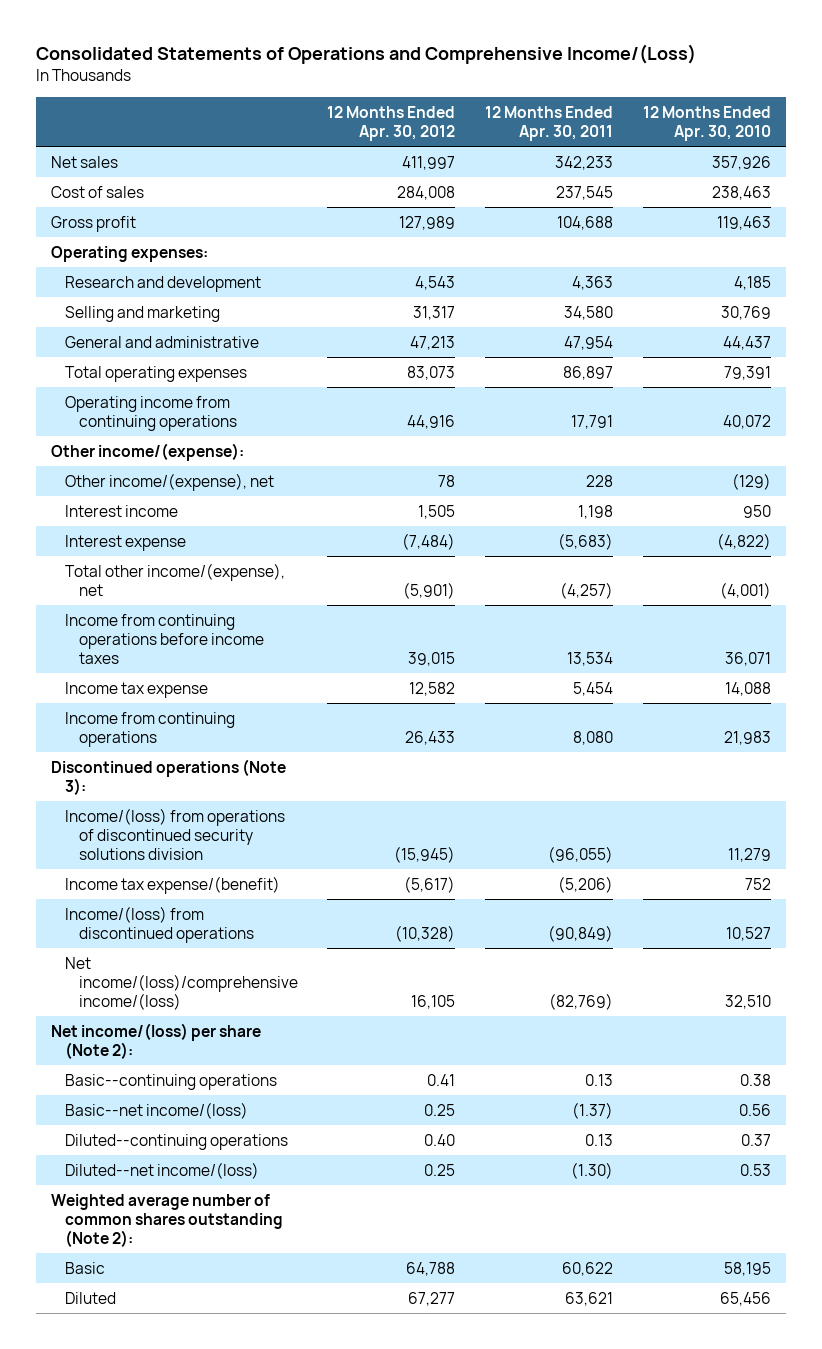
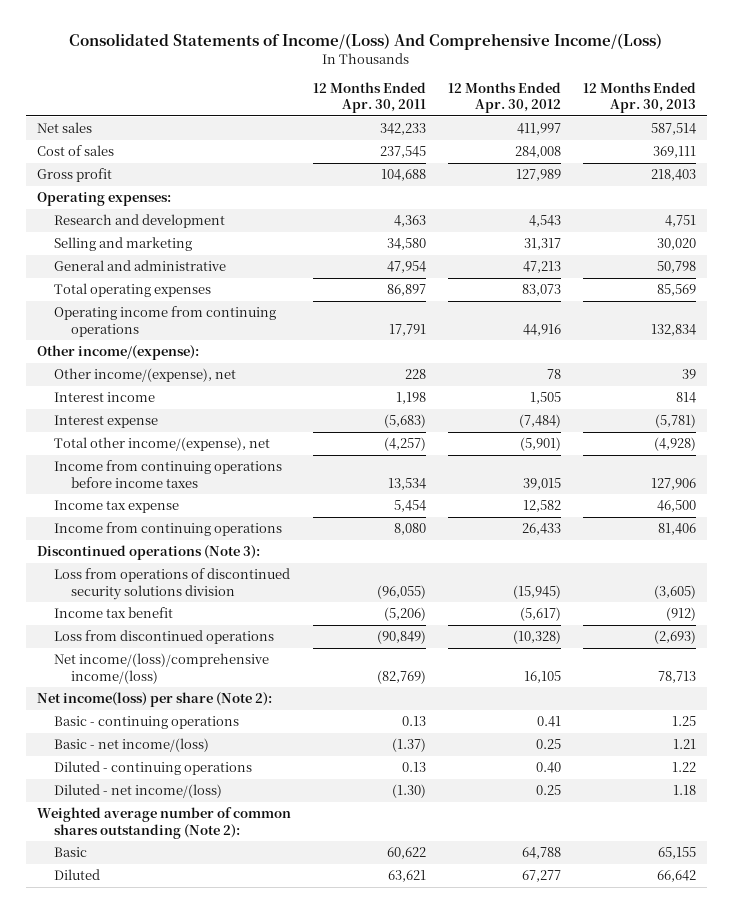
[36,44,697,65] Consolidated Statements of Operations and Comprehensive Income/(Loss) -> [69,33,663,51] Consolidated Statements of Income/(Loss) And Comprehensive Income/(Loss)
[642,105,771,141] 12 Months Ended Apr. 30, 2010 -> none
none -> [582,81,696,114] 12 Months Ended Apr. 30, 2013
[64,807,285,860] Income/(loss) from operations of discontinued security solutions division -> [53,568,290,600] Loss from operations of discontinued security solutions division
[64,875,280,894] Income tax expense/(benefit) -> [53,607,173,619] Income tax benefit
[64,905,254,943] Income/(loss) from discontinued operations -> [53,630,274,645] Loss from discontinued operations
[51,1022,262,1059] Net income/(loss) per share (Note 2): -> [36,692,272,708] Net income(loss) per share (Note 2):
[64,1073,277,1090] Basic--continuing operations -> [53,716,239,730] Basic - continuing operations
[64,1101,248,1119] Basic--net income/(loss) -> [53,738,209,753] Basic - net income/(loss)
[64,1133,288,1150] Diluted--continuing operations -> [53,761,252,776] Diluted - continuing operations
[64,1161,259,1179] Diluted--net income/(loss) -> [53,784,222,799] Diluted - net income/(loss)

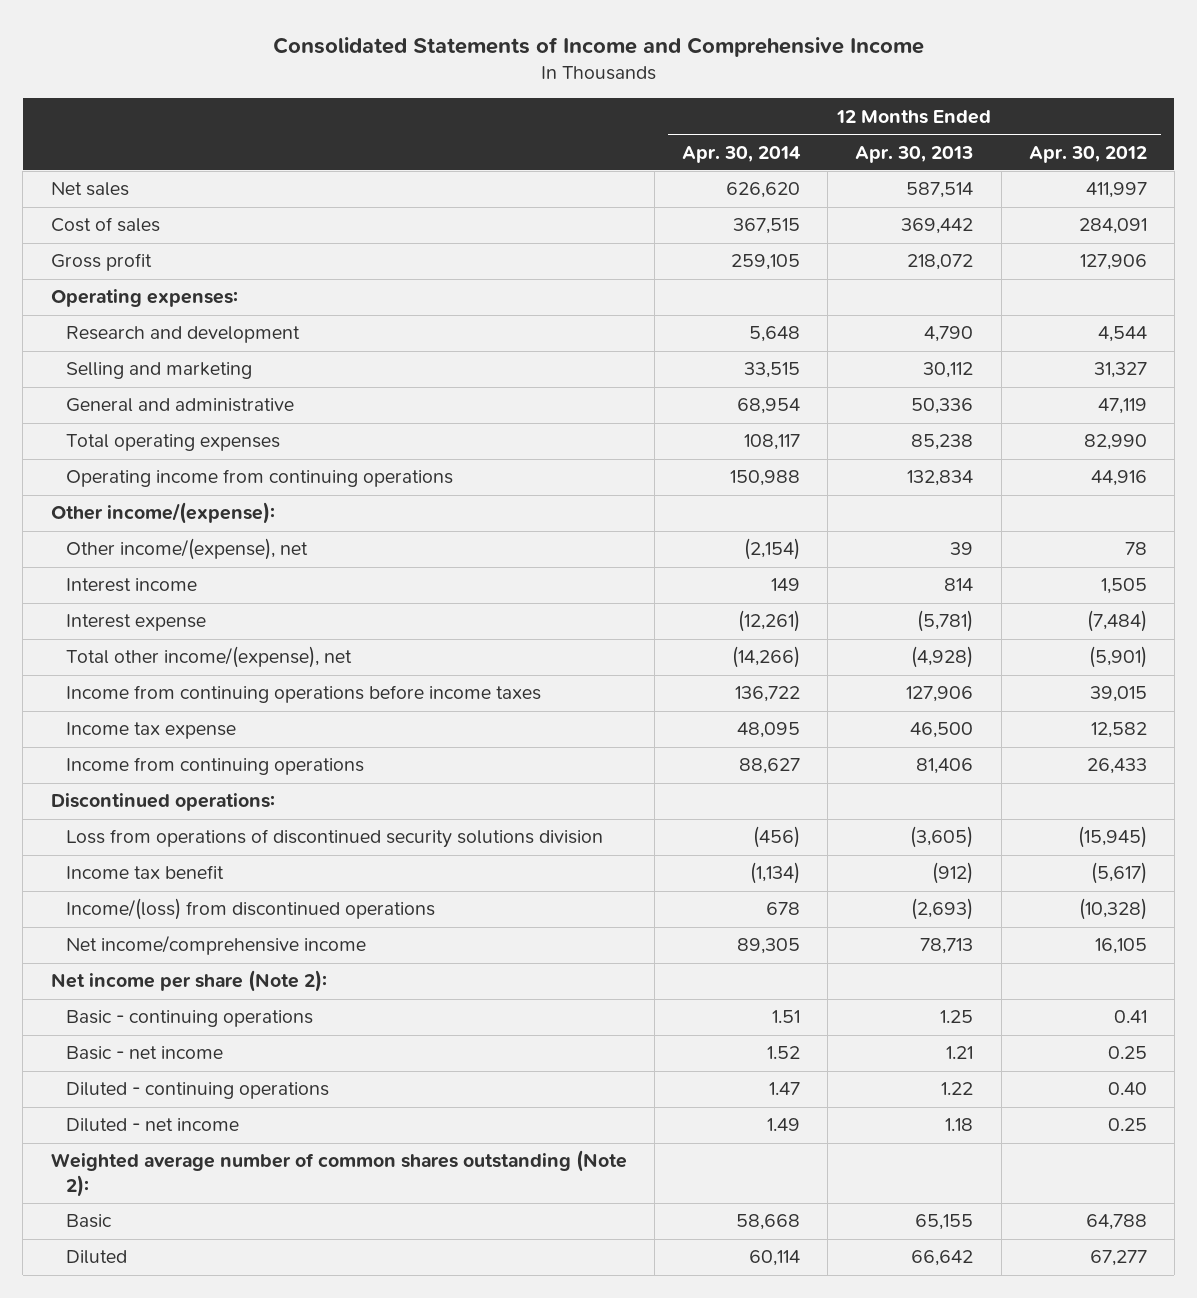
[69,33,663,51] Consolidated Statements of Income/(Loss) And Comprehensive Income/(Loss) -> [272,36,924,57] Consolidated Statements of Income and Comprehensive Income
[312,81,426,114] 12 Months Ended Apr. 30, 2011 -> none
none -> [682,145,802,163] Apr. 30, 2014
[514,146,561,159] 284,008 -> [1078,218,1147,235] 284,091
[652,146,696,159] 369,111 -> [901,218,974,235] 369,442
[515,169,561,182] 127,989 -> [1079,254,1147,271] 127,906
[650,169,696,182] 218,403 -> [907,254,974,271] 218,072
[528,215,561,228] 4,543 -> [1097,326,1147,343] 4,544
[664,215,696,228] 4,751 -> [924,326,974,343] 4,790
[523,238,561,251] 31,317 -> [1093,362,1147,379] 31,327
[656,238,696,251] 30,020 -> [923,362,974,379] 30,112
[522,261,561,274] 47,213 -> [1097,398,1147,415] 47,119
[656,261,696,274] 50,798 -> [911,398,974,415] 50,336
[521,284,561,297] 83,073 -> [1083,434,1147,451] 82,990
[656,284,696,297] 85,569 -> [911,434,974,451] 85,238
[36,545,260,561] Discontinued operations (Note 3): -> [50,793,275,812] Discontinued operations:
[53,630,274,645] Loss from discontinued operations -> [65,898,435,921] Income/(loss) from discontinued operations
[53,653,269,684] Net income/(loss)/comprehensive income/(loss) -> [65,935,366,956] Net income/comprehensive income
[36,692,272,708] Net income(loss) per share (Note 2): -> [50,970,327,993] Net income per share (Note 2):
[53,738,209,753] Basic - net income/(loss) -> [65,1046,223,1061] Basic - net income
[53,784,222,799] Diluted - net income/(loss) -> [65,1118,239,1133] Diluted - net income

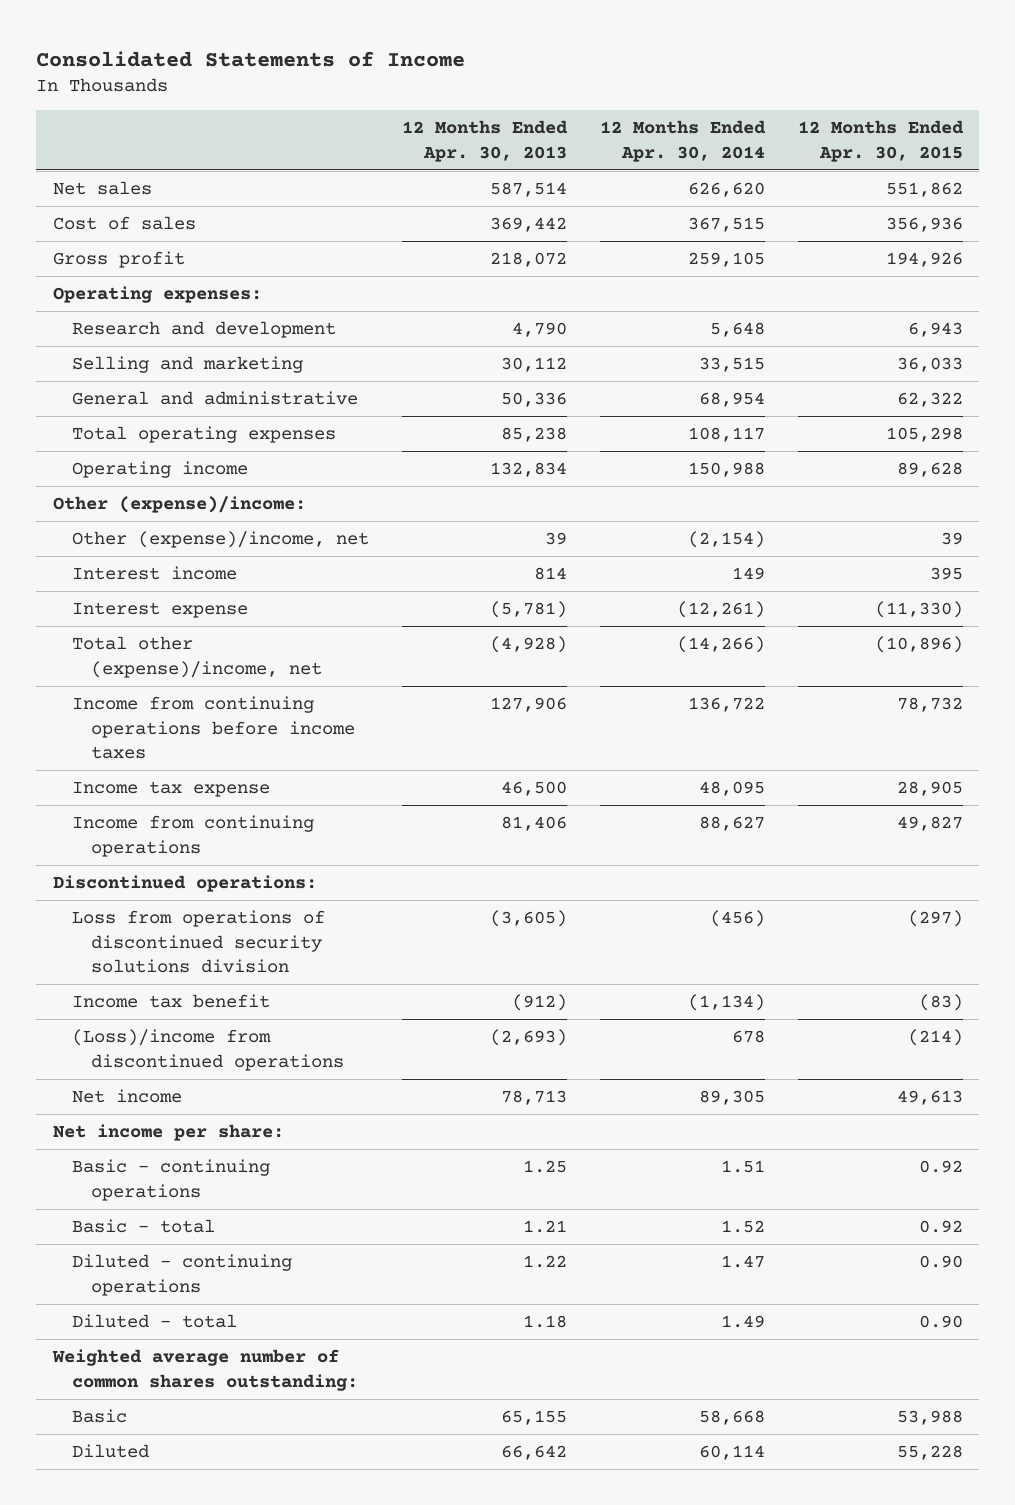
[272,36,924,57] Consolidated Statements of Income and Comprehensive Income -> [36,50,466,67] Consolidated Statements of Income
[1028,145,1147,163] Apr. 30, 2012 -> none
none -> [797,120,964,162] 12 Months Ended Apr. 30, 2015
[65,469,453,488] Operating income from continuing operations -> [71,461,248,479] Operating income
[50,502,275,525] Other income/(expense): -> [52,496,306,514] Other (expense)/income:
[65,538,308,561] Other income/(expense), net -> [71,531,369,549] Other (expense)/income, net
[65,646,352,669] Total other income/(expense), net -> [71,636,323,678] Total other (expense)/income, net
[65,898,435,921] Income/(loss) from discontinued operations -> [71,1029,345,1071] (Loss)/income from discontinued operations
[65,935,366,956] Net income/comprehensive income -> [71,1089,182,1104] Net income
[50,970,327,993] Net income per share (Note 2): -> [52,1124,284,1142] Net income per share:
[65,1046,223,1061] Basic - net income -> [71,1219,215,1234] Basic - total
[65,1118,239,1133] Diluted - net income -> [71,1314,237,1329] Diluted - total
[50,1150,627,1198] Weighted average number of common shares outstanding (Note 2): -> [51,1349,358,1391] Weighted average number of common shares outstanding:

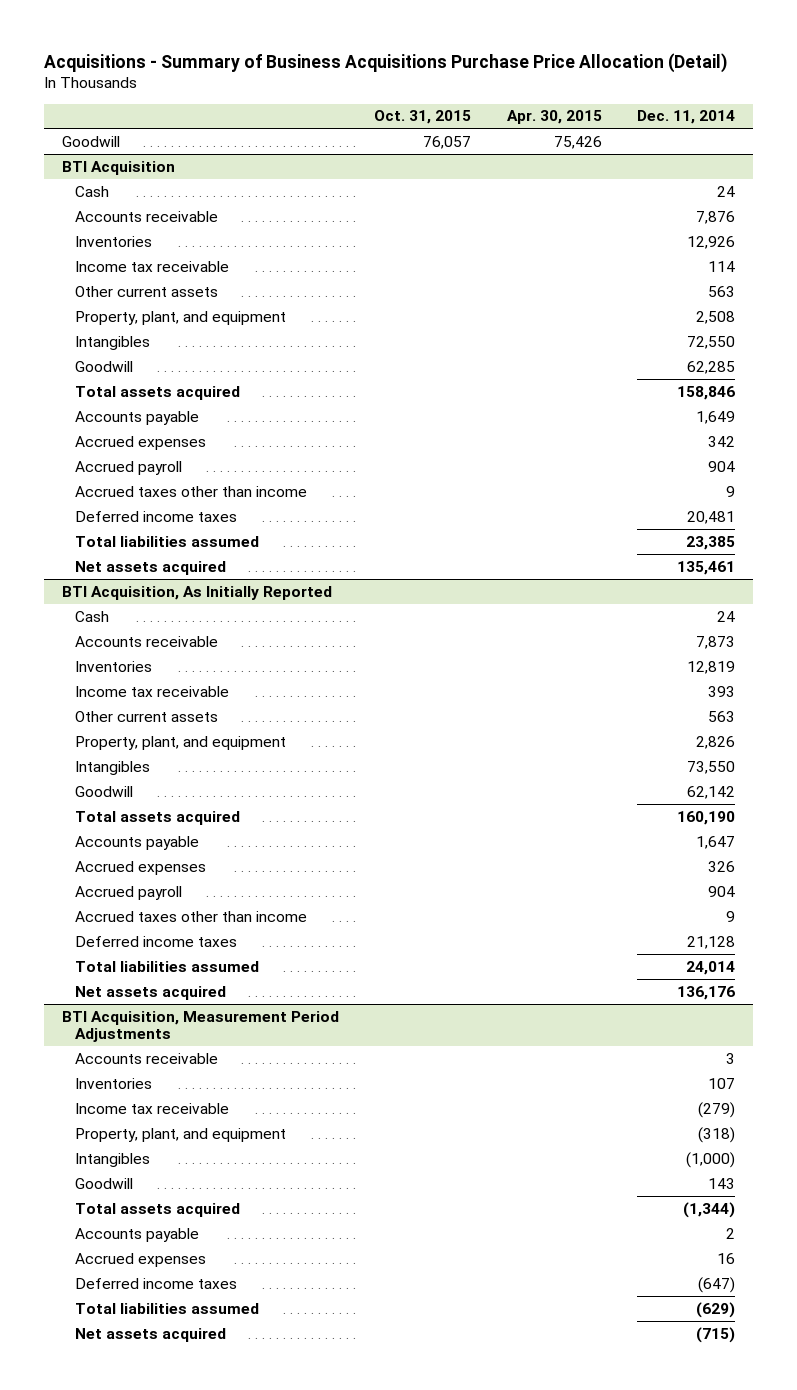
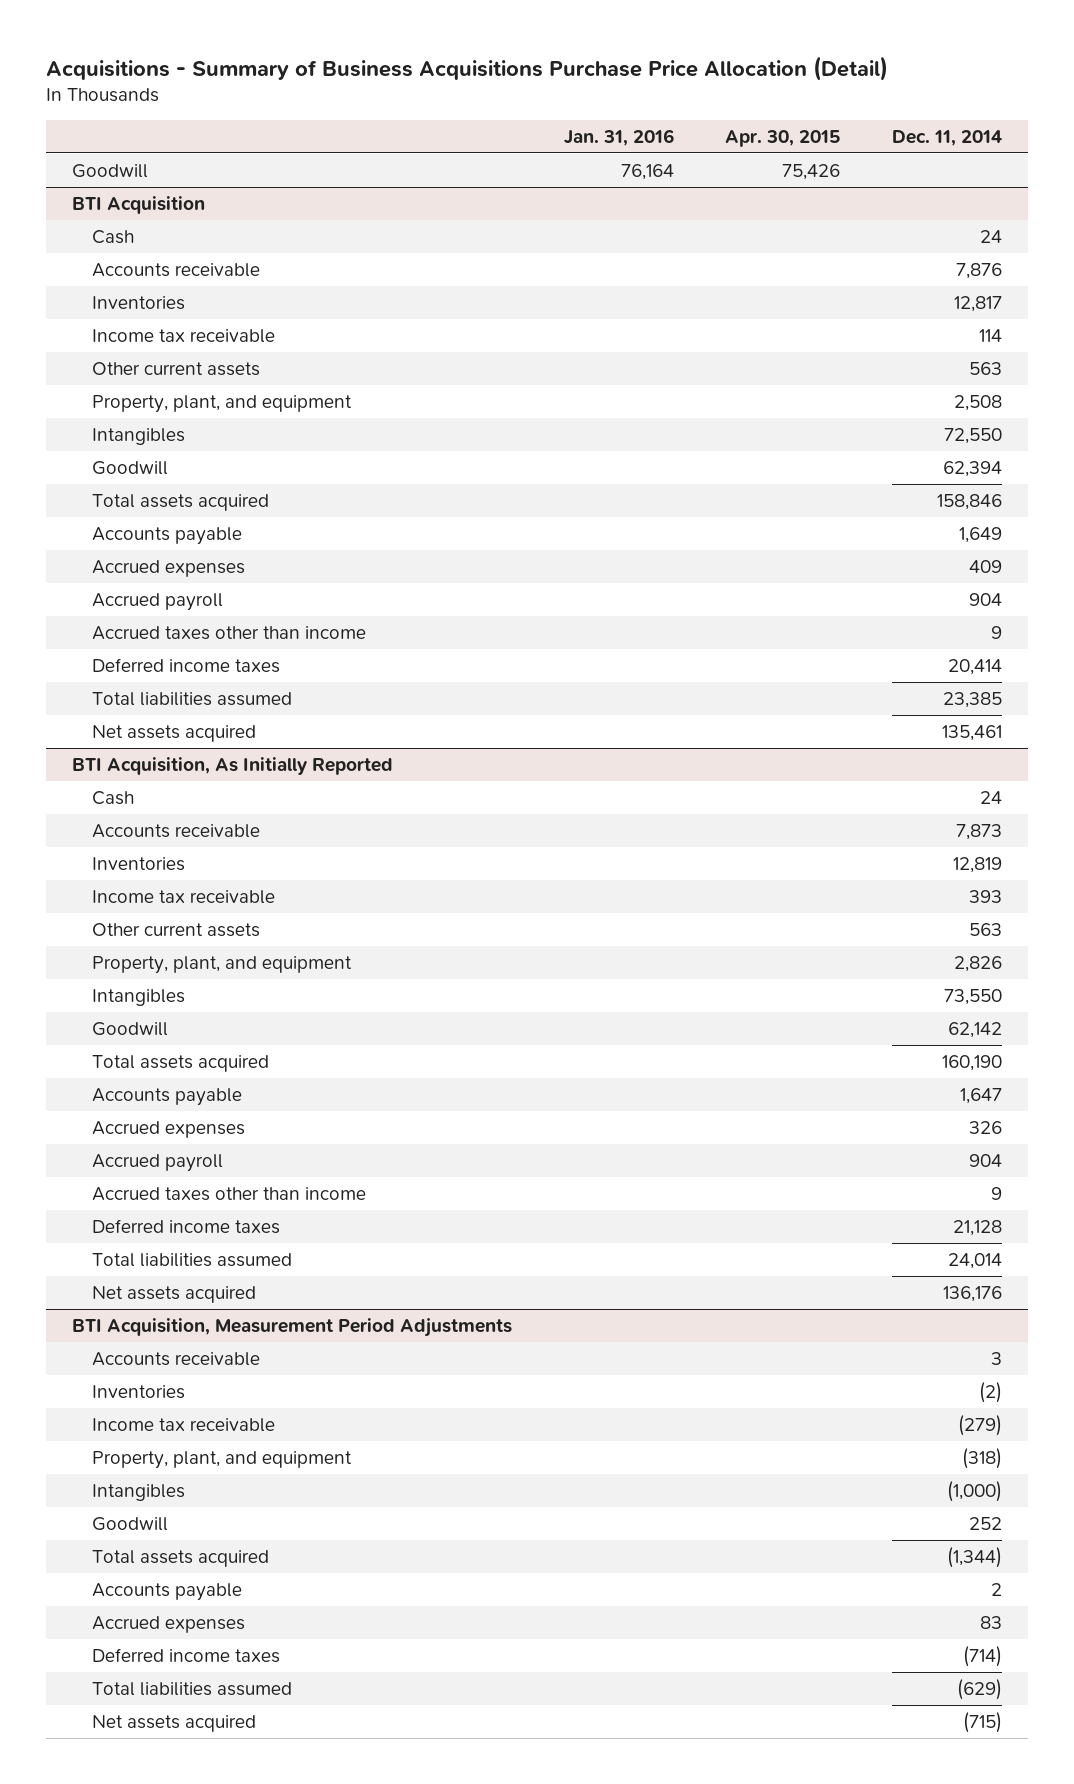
[374,110,472,125] Oct. 31, 2015 -> none
none -> [563,128,674,146] Jan. 31, 2016
[687,235,736,249] 12,926 -> [953,295,1002,312] 12,817
[687,360,736,374] 62,285 -> [942,460,1002,477] 62,394
[708,435,736,447] 342 -> [968,559,1002,573] 409
[687,510,736,524] 20,481 -> [947,658,1002,675] 20,414
[708,1077,736,1089] 107 -> [978,1381,1002,1403] (2)
[708,1177,736,1189] 143 -> [968,1516,1002,1530] 252
[717,1252,736,1264] 16 -> [979,1615,1002,1629] 83
[698,1276,736,1293] (647) -> [962,1645,1002,1667] (714)

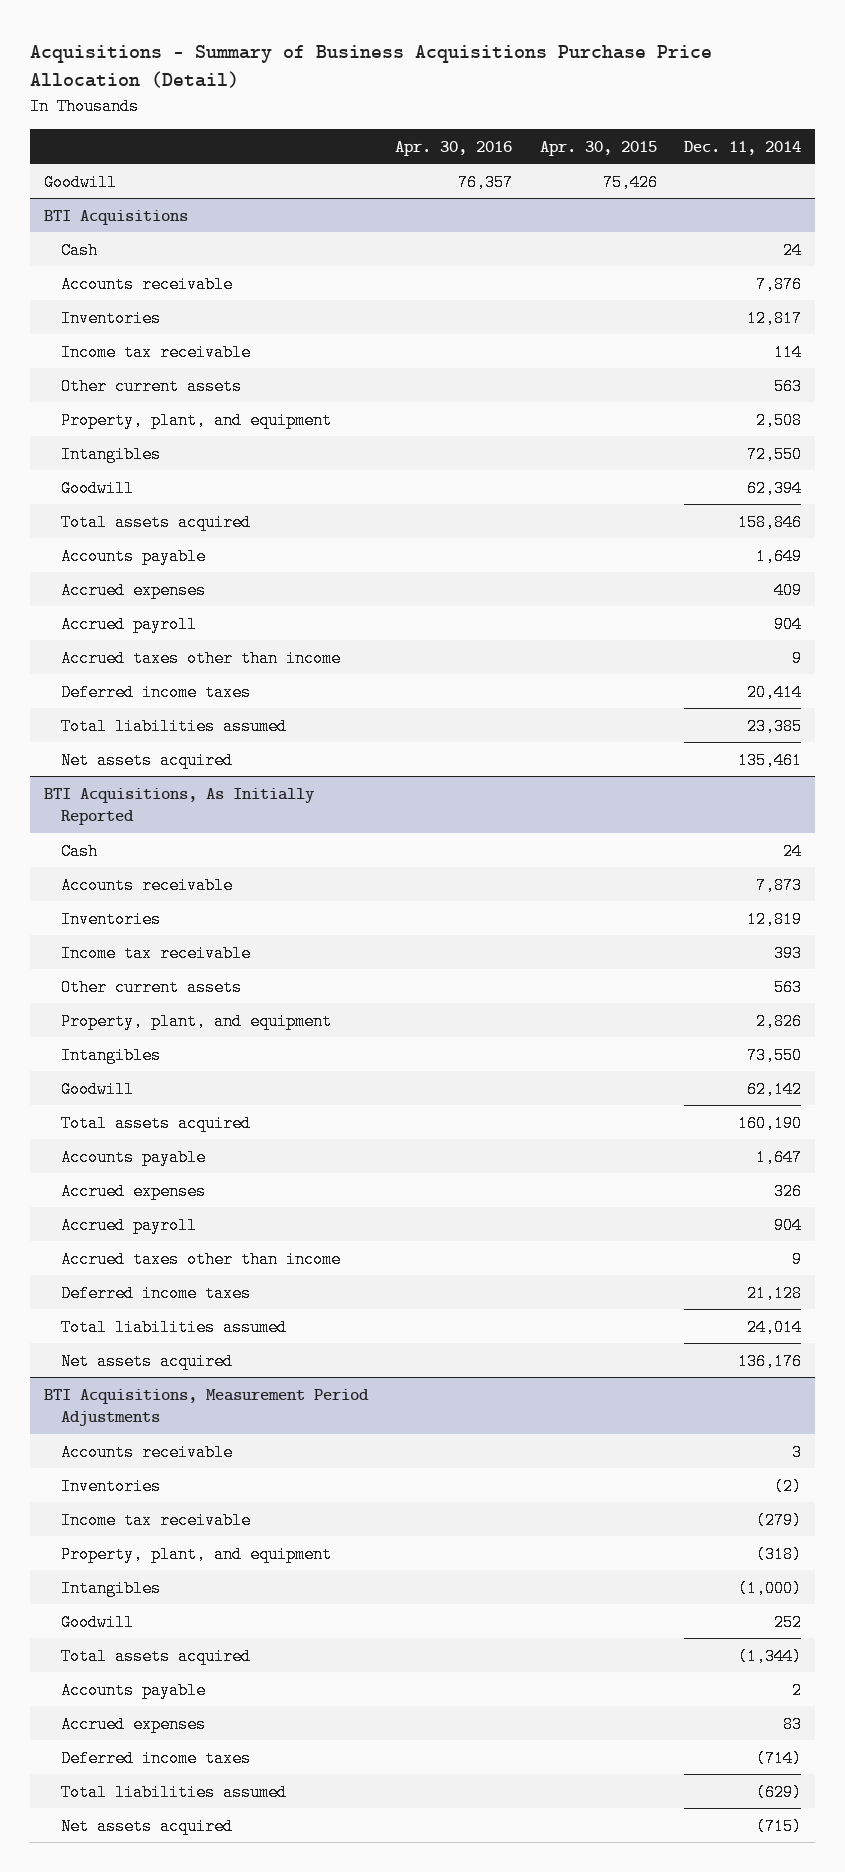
[563,128,674,146] Jan. 31, 2016 -> none
none -> [395,140,513,156] Apr. 30, 2016
[72,195,206,214] BTI Acquisition -> [43,209,188,225] BTI Acquisitions
[72,756,394,775] BTI Acquisition, As Initially Reported -> [43,787,315,826] BTI Acquisitions, As Initially Reported
[72,1317,513,1337] BTI Acquisition, Measurement Period Adjustments -> [43,1388,369,1427] BTI Acquisitions, Measurement Period Adjustments

